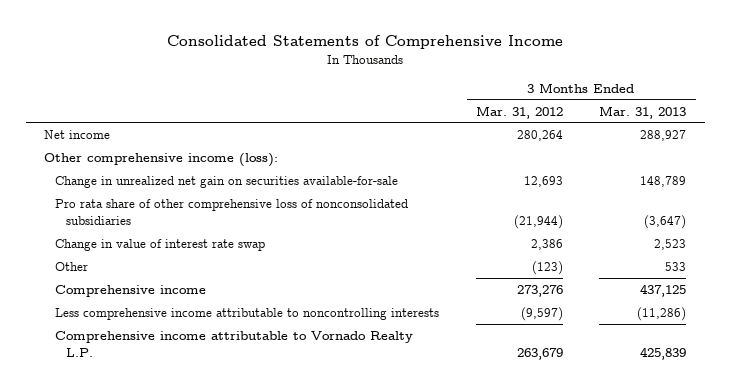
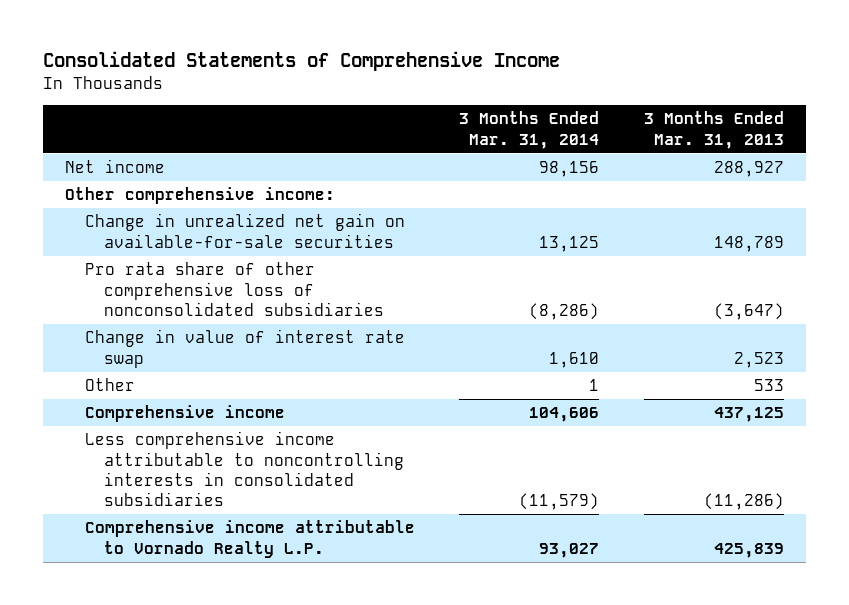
[475,105,563,119] Mar. 31, 2012 -> none
none -> [459,111,600,149] 3 Months Ended Mar. 31, 2014
[44,152,279,167] Other comprehensive income (loss): -> [65,187,336,205] Other comprehensive income:
[55,175,399,188] Change in unrealized net gain on securities available-for-sale -> [84,213,405,248] Change in unrealized net gain on available-for-sale securities
[55,307,440,320] Less comprehensive income attributable to noncontrolling interests -> [84,431,405,507] Less comprehensive income attributable to noncontrolling interests in consolidated subsidiaries

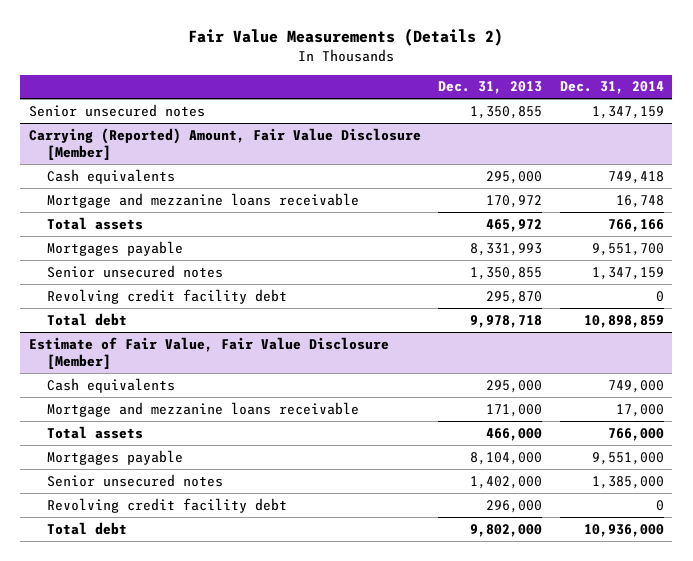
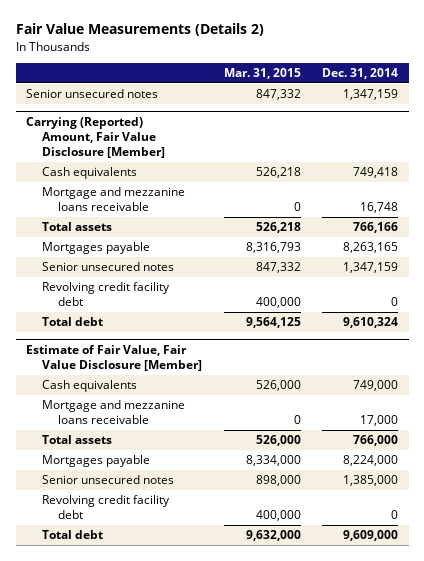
[438,81,543,95] Dec. 31, 2013 -> none
none -> [223,68,301,80] Mar. 31, 2015
[591,242,664,256] 9,551,700 -> [343,242,399,254] 8,263,165
[583,314,664,328] 10,898,859 -> [343,317,399,329] 9,610,324
[591,451,664,465] 9,551,000 -> [343,455,399,467] 8,224,000
[583,523,664,537] 10,936,000 -> [343,530,399,542] 9,609,000

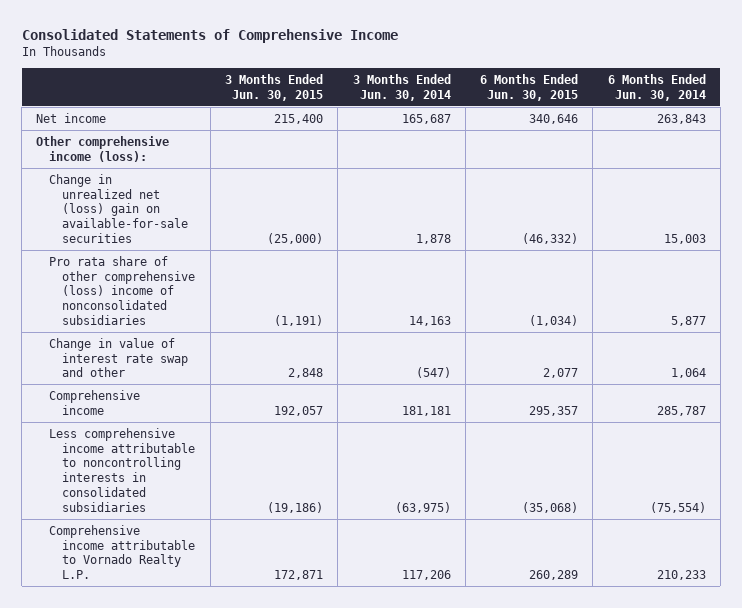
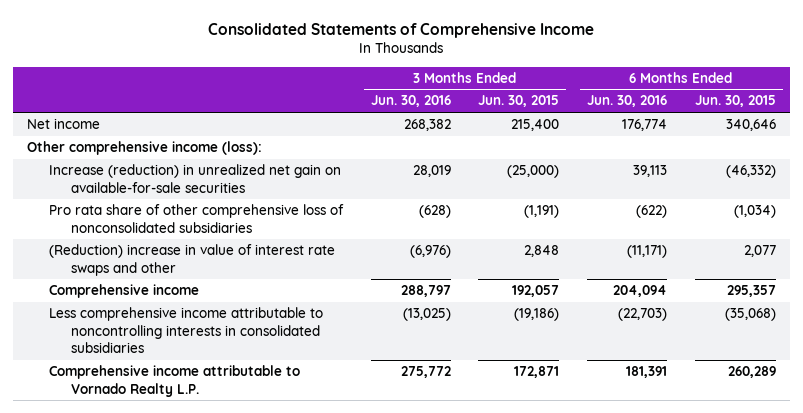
[352,73,451,101] 3 Months Ended Jun. 30, 2014 -> none
[607,73,706,101] 6 Months Ended Jun. 30, 2014 -> none
none -> [370,95,451,108] Jun. 30, 2016
none -> [586,95,667,108] Jun. 30, 2016
[49,173,189,243] Change in unrealized net (loss) gain on available-for-sale securities -> [48,164,341,193] Increase (reduction) in unrealized net gain on available-for-sale securities
[49,255,196,325] Pro rata share of other comprehensive (loss) income of nonconsolidated subsidiaries -> [48,204,344,233] Pro rata share of other comprehensive loss of nonconsolidated subsidiaries
[49,337,189,378] Change in value of interest rate swap and other -> [48,244,335,276] (Reduction) increase in value of interest rate swaps and other

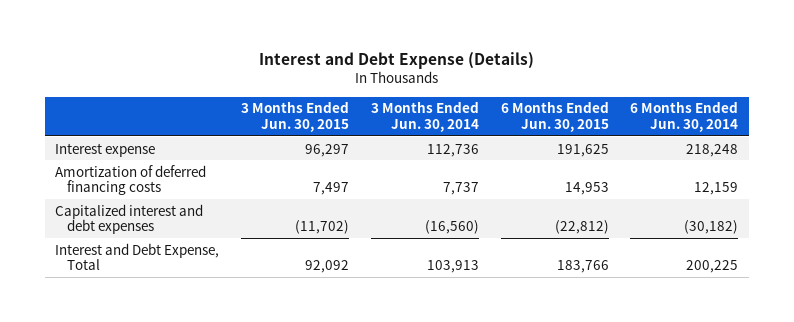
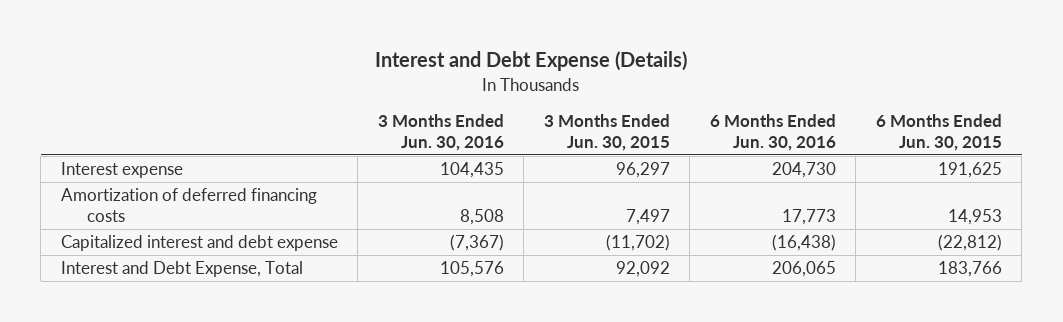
[370,101,479,132] 3 Months Ended Jun. 30, 2014 -> none
[630,101,739,132] 6 Months Ended Jun. 30, 2014 -> none
none -> [377,113,504,151] 3 Months Ended Jun. 30, 2016
none -> [709,113,836,151] 6 Months Ended Jun. 30, 2016
[55,203,204,235] Capitalized interest and debt expenses -> [60,235,338,252] Capitalized interest and debt expense

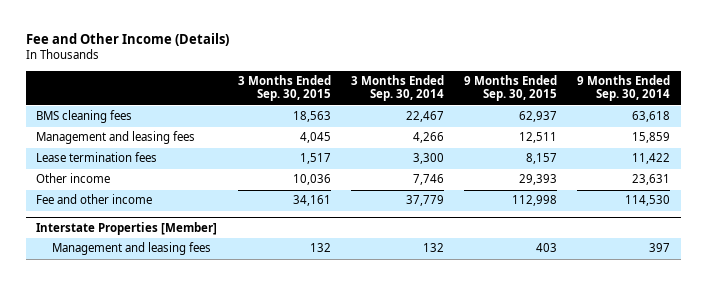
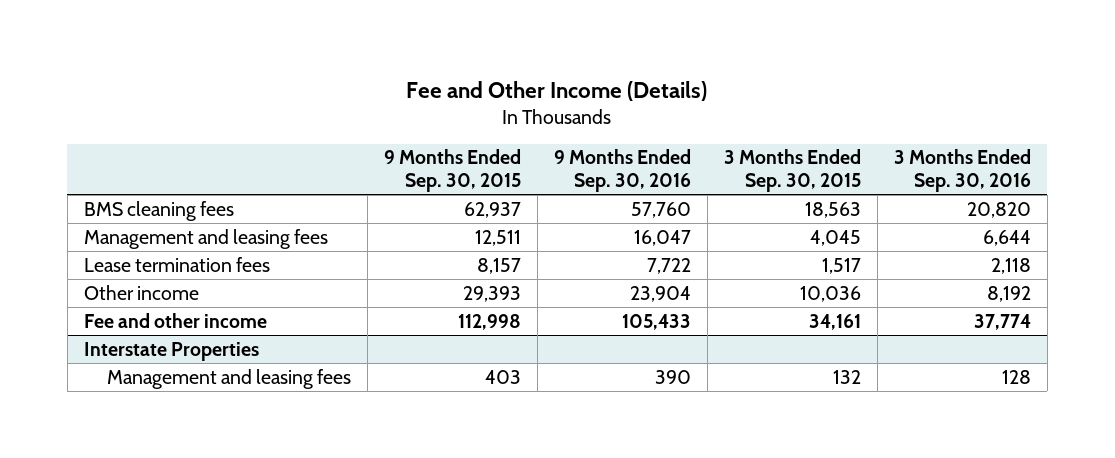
[350,75,444,102] 3 Months Ended Sep. 30, 2014 -> none
[577,75,671,102] 9 Months Ended Sep. 30, 2014 -> none
none -> [553,149,691,192] 9 Months Ended Sep. 30, 2016
none -> [893,149,1031,192] 3 Months Ended Sep. 30, 2016
[36,222,218,236] Interstate Properties [Member] -> [83,341,259,361] Interstate Properties

